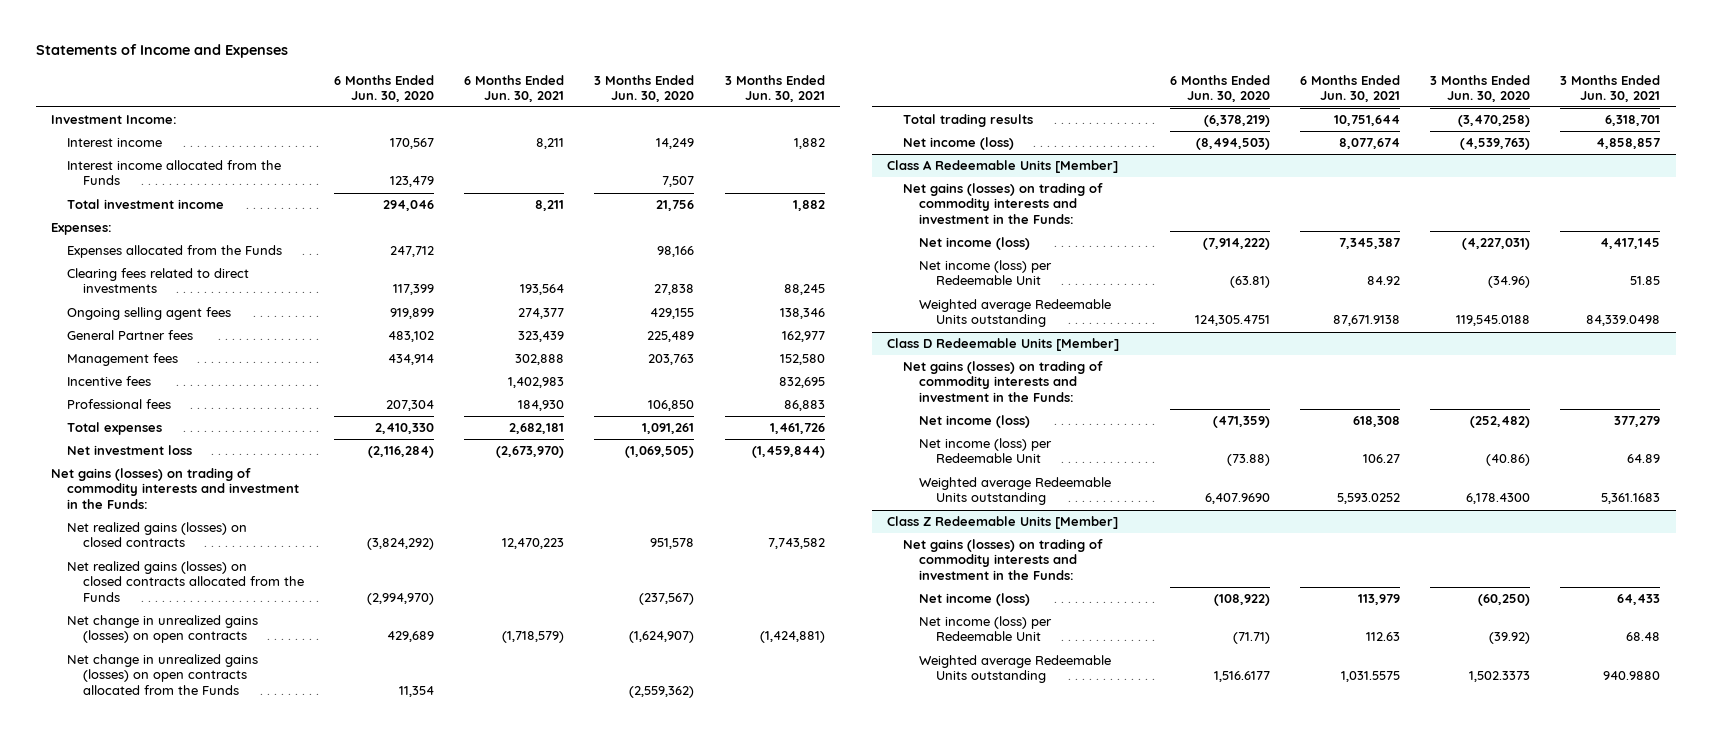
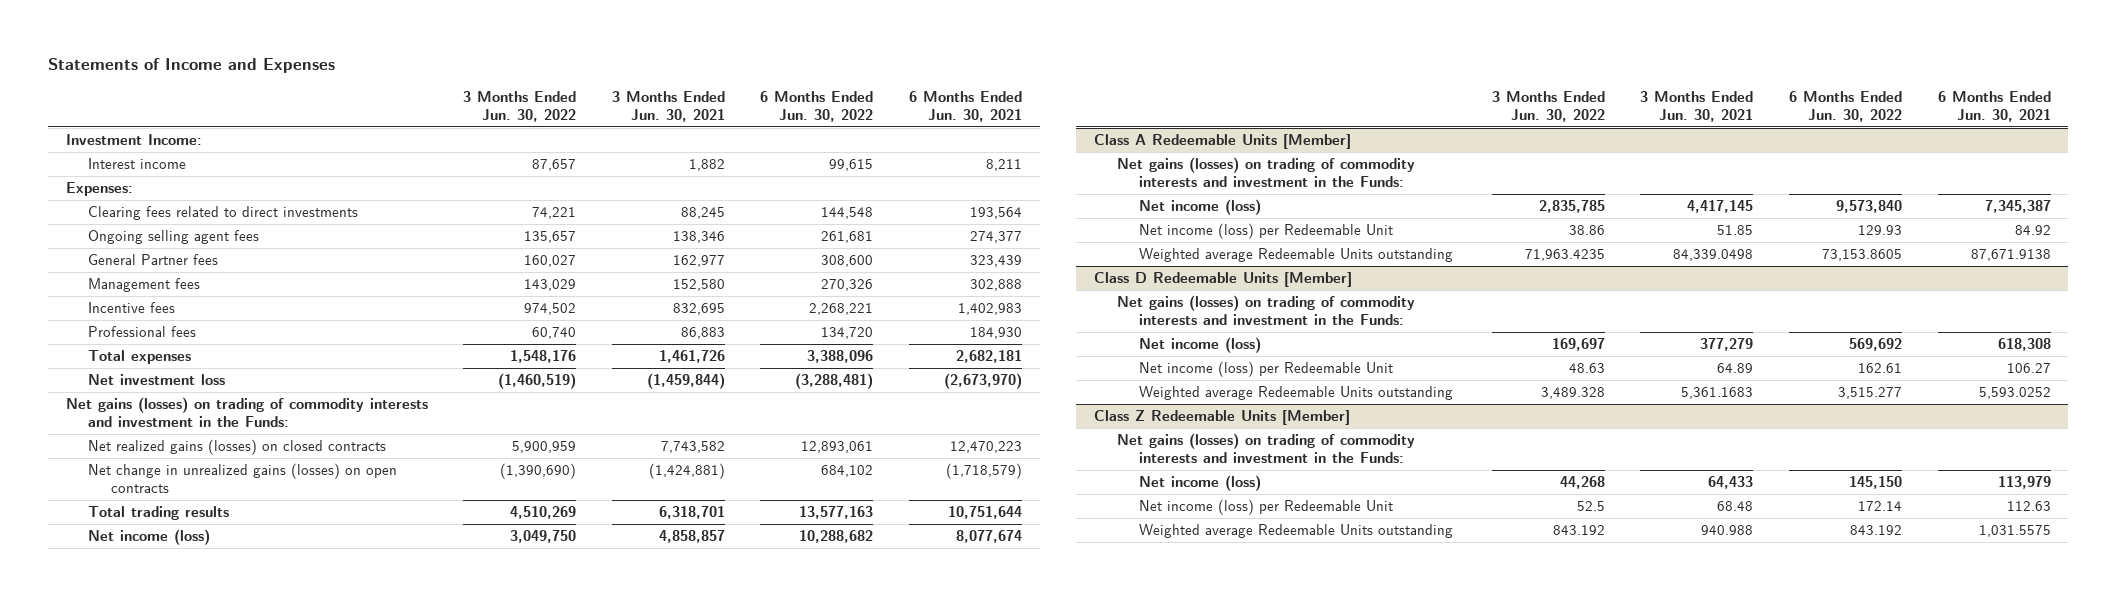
[334,74,435,102] 6 Months Ended Jun. 30, 2020 -> none
[594,74,695,102] 3 Months Ended Jun. 30, 2020 -> none
none -> [463,90,577,122] 3 Months Ended Jun. 30, 2022
none -> [760,90,874,122] 6 Months Ended Jun. 30, 2022
[66,160,281,186] Interest income allocated from the Funds -> none
[66,199,224,210] Total investment income -> none
[66,245,282,259] Expenses allocated from the Funds -> none
[66,561,305,602] Net realized gains (losses) on closed contracts allocated from the Funds -> none
[66,654,258,695] Net change in unrealized gains (losses) on open contracts allocated from the Funds -> none
[1603,671,1661,681] 940.9880 -> [1701,524,1754,535] 940.988

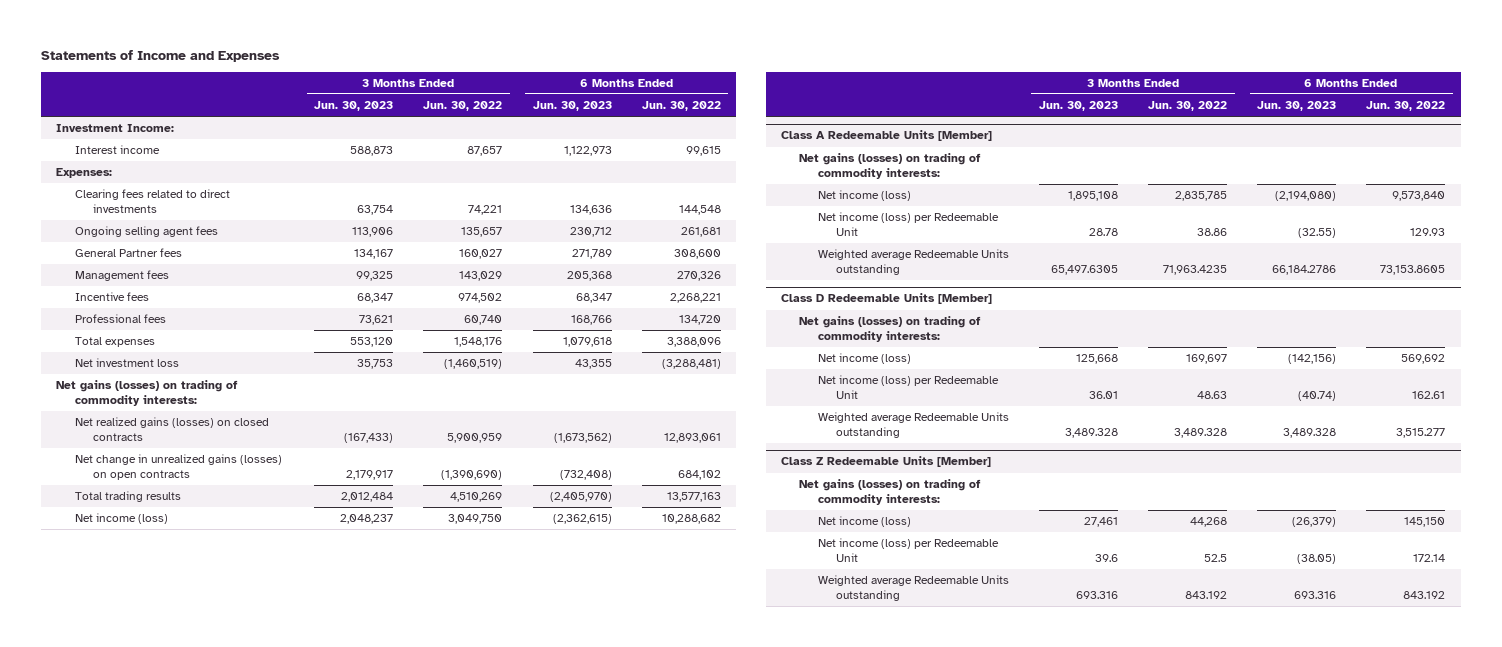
[611,90,725,122] 3 Months Ended Jun. 30, 2021 -> none
[909,90,1023,122] 6 Months Ended Jun. 30, 2021 -> none
none -> [314,101,394,112] Jun. 30, 2023
none -> [532,101,612,112] Jun. 30, 2023
[65,396,428,428] Net gains (losses) on trading of commodity interests and investment in the Funds: -> [56,380,239,406] Net gains (losses) on trading of commodity interests:
[1116,156,1415,188] Net gains (losses) on trading of commodity interests and investment in the Funds: -> [799,153,982,179] Net gains (losses) on trading of commodity interests:
[1116,294,1415,326] Net gains (losses) on trading of commodity interests and investment in the Funds: -> [799,316,982,342] Net gains (losses) on trading of commodity interests:
[1116,432,1415,464] Net gains (losses) on trading of commodity interests and investment in the Funds: -> [799,479,982,505] Net gains (losses) on trading of commodity interests:

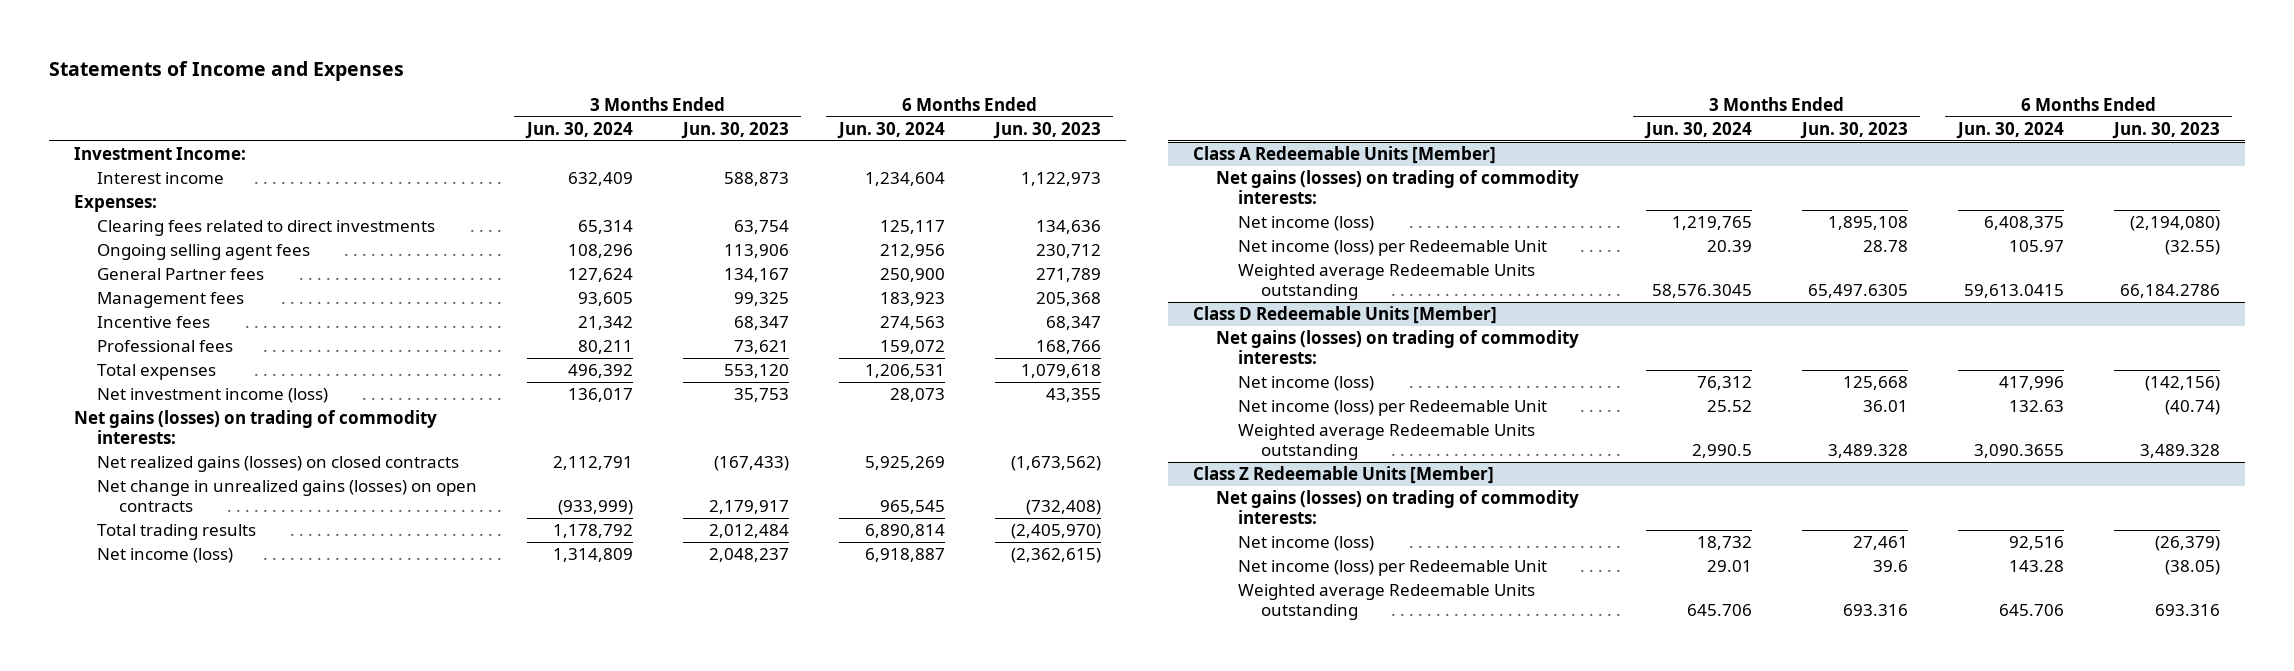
[423,101,503,112] Jun. 30, 2022 -> none
[641,101,721,112] Jun. 30, 2022 -> none
none -> [524,121,633,139] Jun. 30, 2024
none -> [836,121,945,139] Jun. 30, 2024
[74,358,179,368] Net investment loss -> [96,388,328,404] Net investment income (loss)

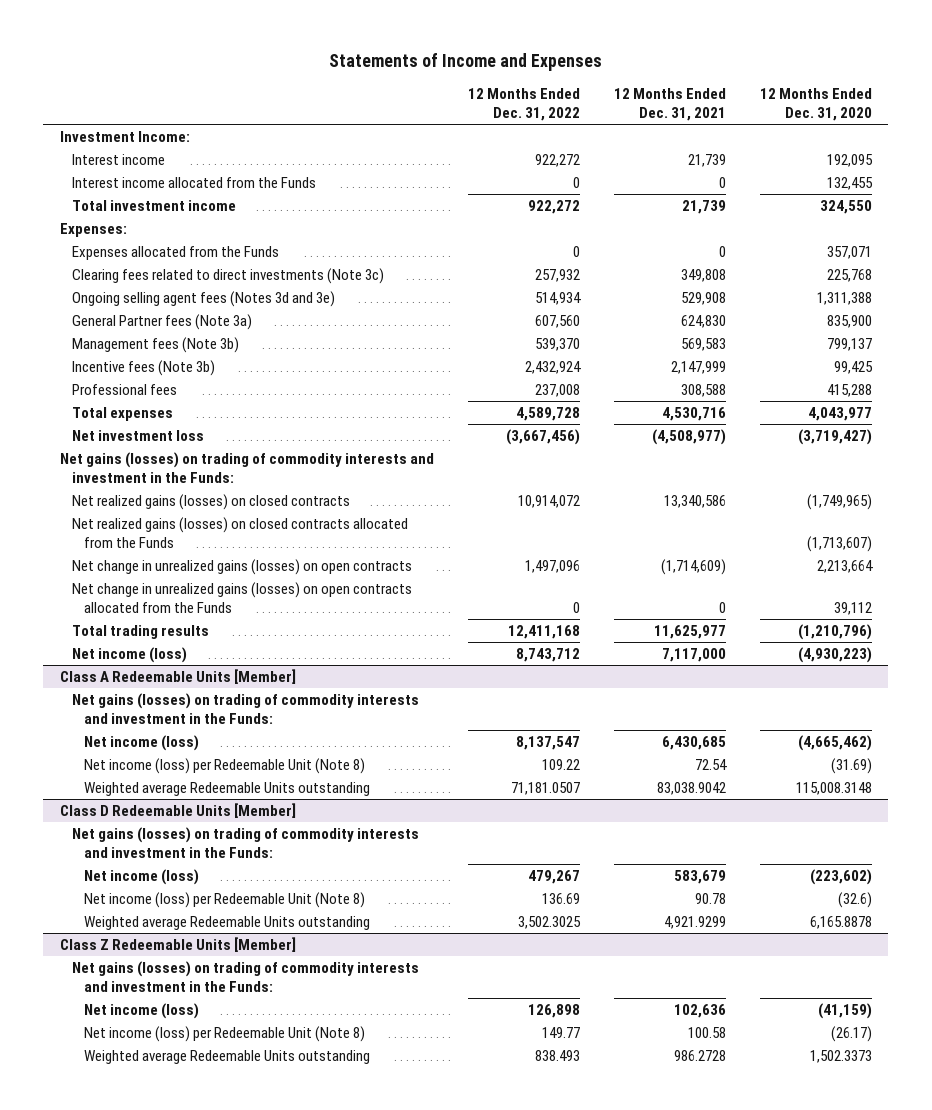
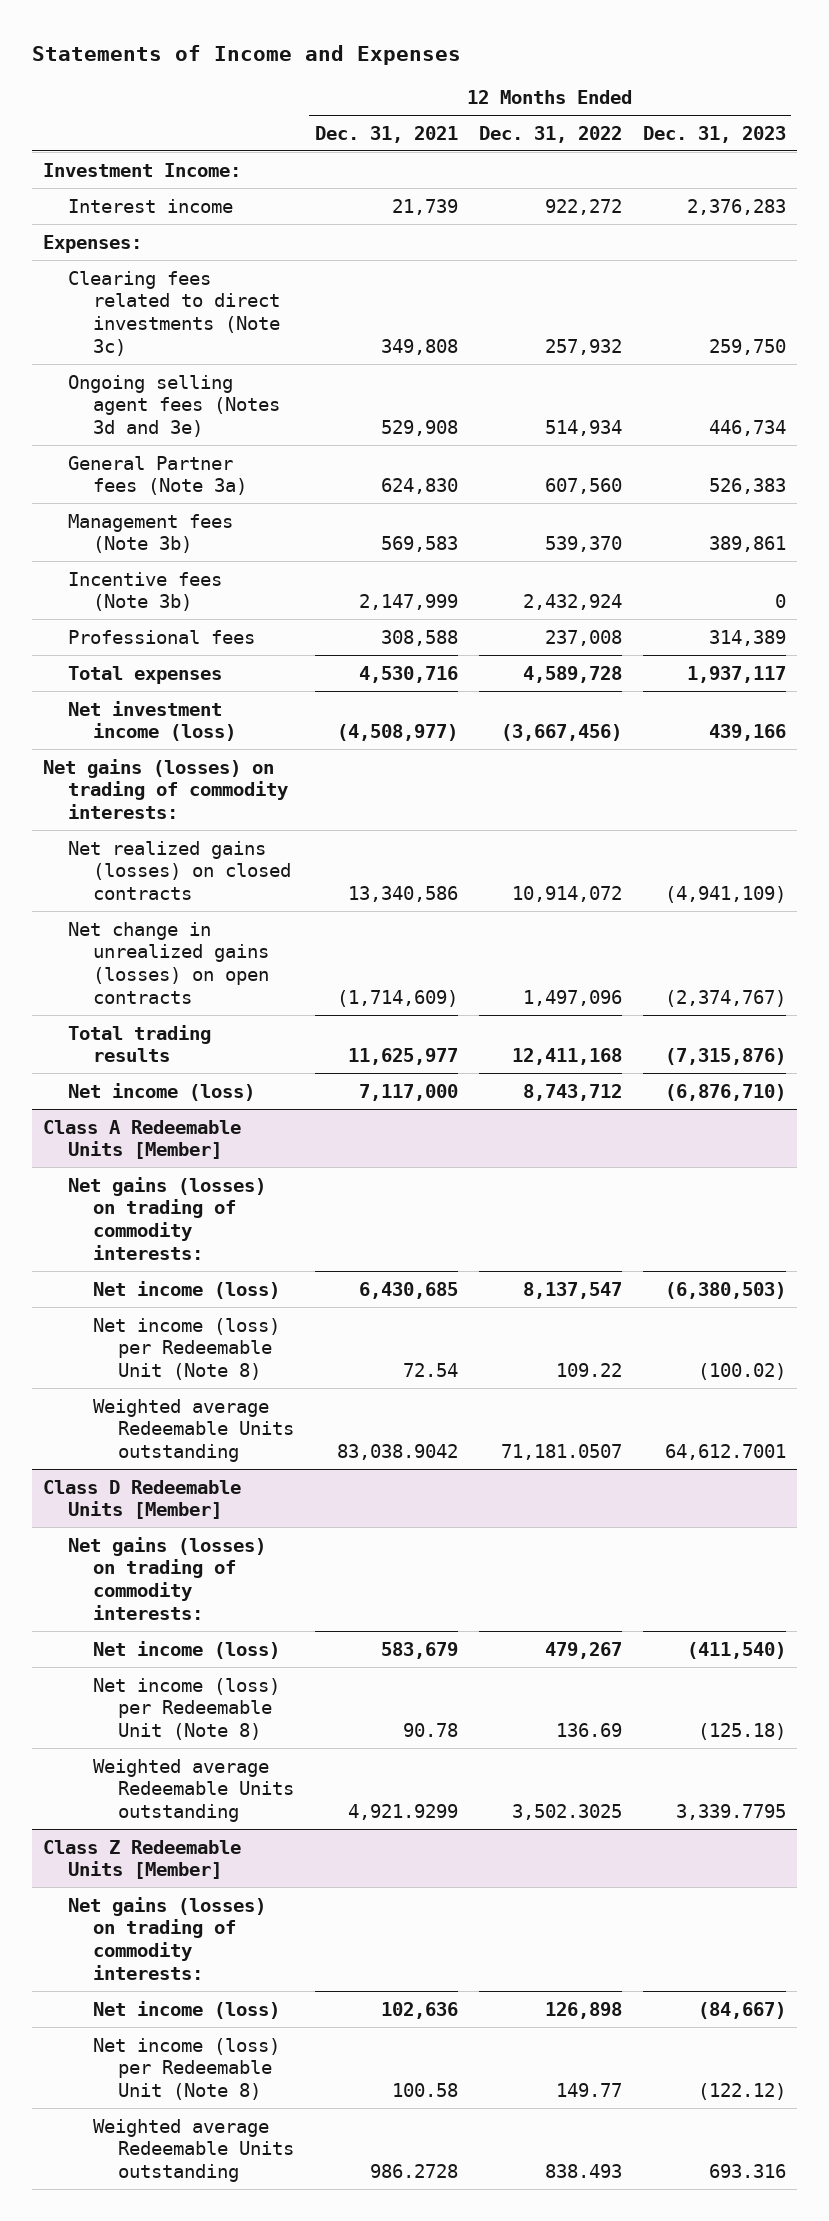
[759,87,872,121] 12 Months Ended Dec. 31, 2020 -> none
none -> [642,125,786,143] Dec. 31, 2023
[71,176,316,188] Interest income allocated from the Funds -> none
[71,199,236,211] Total investment income -> none
[71,245,279,260] Expenses allocated from the Funds -> none
[71,429,204,441] Net investment loss -> [67,700,236,742] Net investment income (loss)
[60,451,435,483] Net gains (losses) on trading of commodity interests and investment in the Funds: -> [42,758,288,820] Net gains (losses) on trading of commodity interests:
[71,516,408,548] Net realized gains (losses) on closed contracts allocated from the Funds -> none
[71,581,412,613] Net change in unrealized gains (losses) on open contracts allocated from the Funds -> none
[71,692,419,724] Net gains (losses) on trading of commodity interests and investment in the Funds: -> [67,1176,266,1260] Net gains (losses) on trading of commodity interests:
[71,826,419,858] Net gains (losses) on trading of commodity interests and investment in the Funds: -> [67,1536,266,1620] Net gains (losses) on trading of commodity interests:
[71,960,419,992] Net gains (losses) on trading of commodity interests and investment in the Funds: -> [67,1896,266,1980] Net gains (losses) on trading of commodity interests:

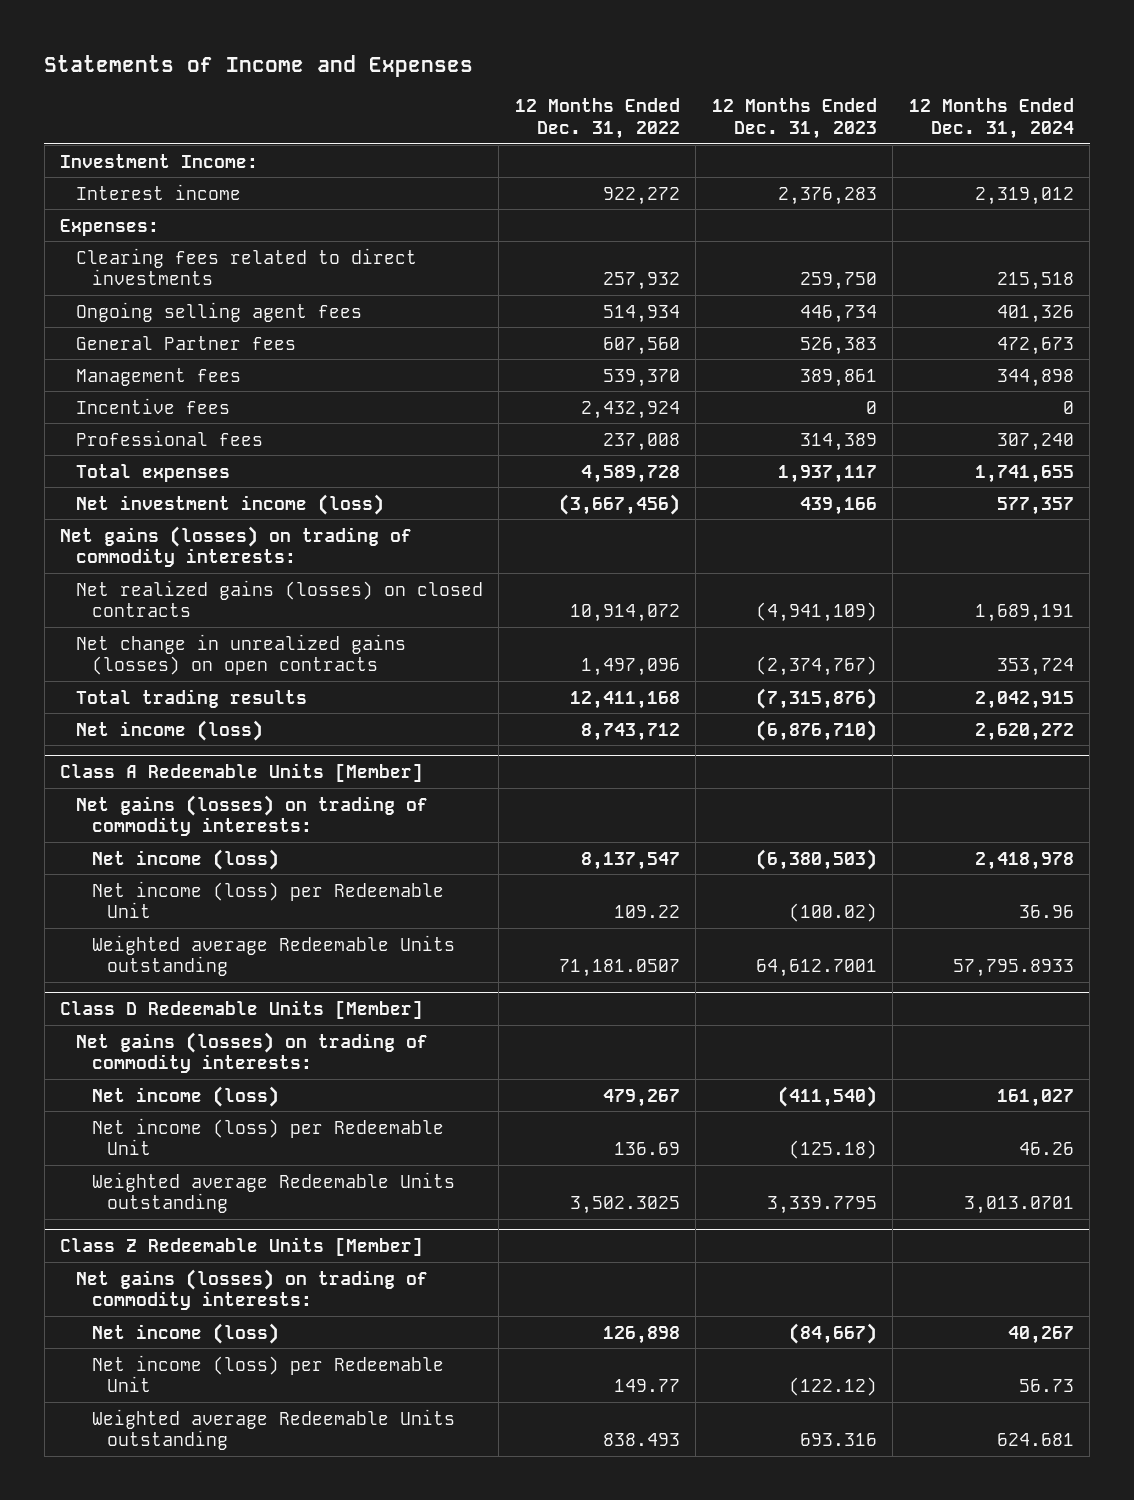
[314,125,458,143] Dec. 31, 2021 -> none
none -> [908,98,1074,139] 12 Months Ended Dec. 31, 2024
[67,270,280,356] Clearing fees related to direct investments (Note 3c) -> [75,247,417,285] Clearing fees related to direct investments
[67,374,280,438] Ongoing selling agent fees (Notes 3d and 3e) -> [75,301,362,322] Ongoing selling agent fees
[67,455,247,496] General Partner fees (Note 3a) -> [75,335,296,350] General Partner fees
[67,513,233,554] Management fees (Note 3b) -> [75,367,241,386] Management fees
[67,571,222,612] Incentive fees (Note 3b) -> [75,397,230,414] Incentive fees
[92,1317,280,1381] Net income (loss) per Redeemable Unit (Note 8) -> [91,880,444,918] Net income (loss) per Redeemable Unit
[92,1677,280,1741] Net income (loss) per Redeemable Unit (Note 8) -> [91,1117,444,1155] Net income (loss) per Redeemable Unit
[92,2037,280,2101] Net income (loss) per Redeemable Unit (Note 8) -> [91,1354,444,1392] Net income (loss) per Redeemable Unit

